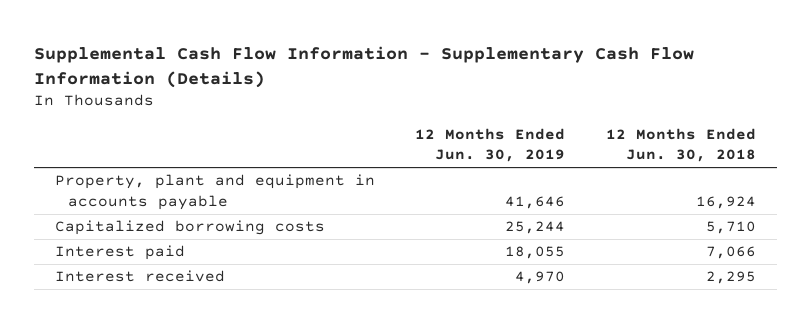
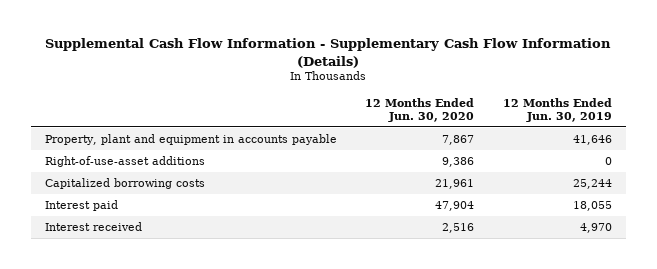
[606,127,757,163] 12 Months Ended Jun. 30, 2018 -> none
none -> [365,97,475,122] 12 Months Ended Jun. 30, 2020
none -> [45,156,206,168] Right-of-use-asset additions

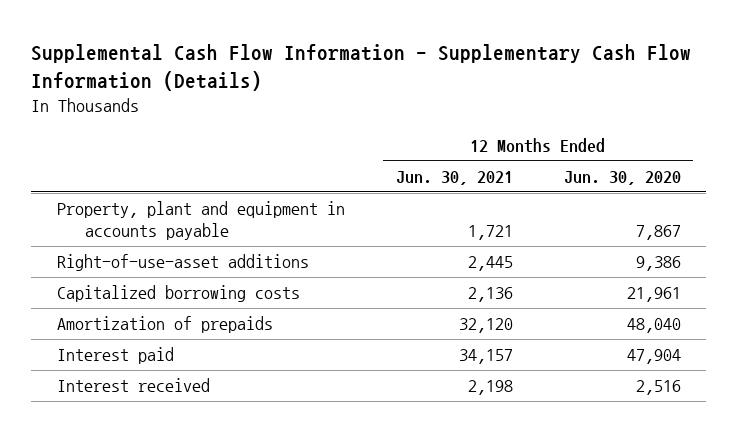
[502,97,612,122] 12 Months Ended Jun. 30, 2019 -> none
none -> [395,170,513,185] Jun. 30, 2021
none -> [56,316,273,334] Amortization of prepaids

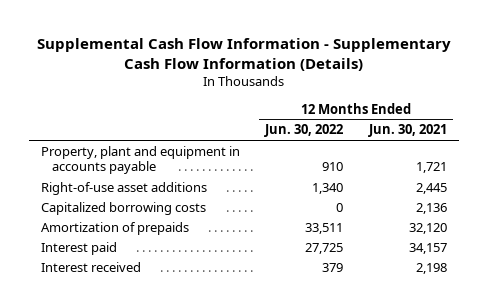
[563,170,681,185] Jun. 30, 2020 -> none
none -> [264,124,344,138] Jun. 30, 2022
[56,254,309,272] Right-of-use-asset additions -> [41,181,208,195] Right-of-use asset additions

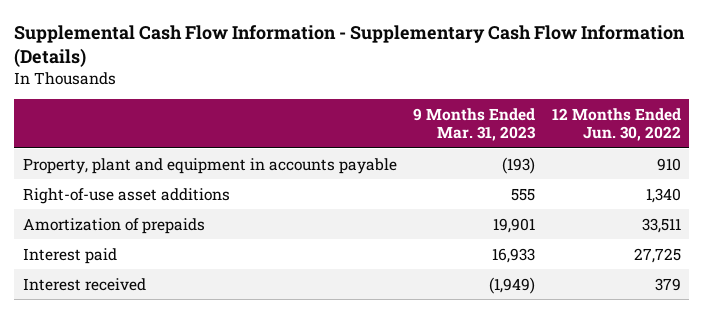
[367,124,447,138] Jun. 30, 2021 -> none
none -> [413,107,537,142] 9 Months Ended Mar. 31, 2023
[41,201,207,215] Capitalized borrowing costs -> none

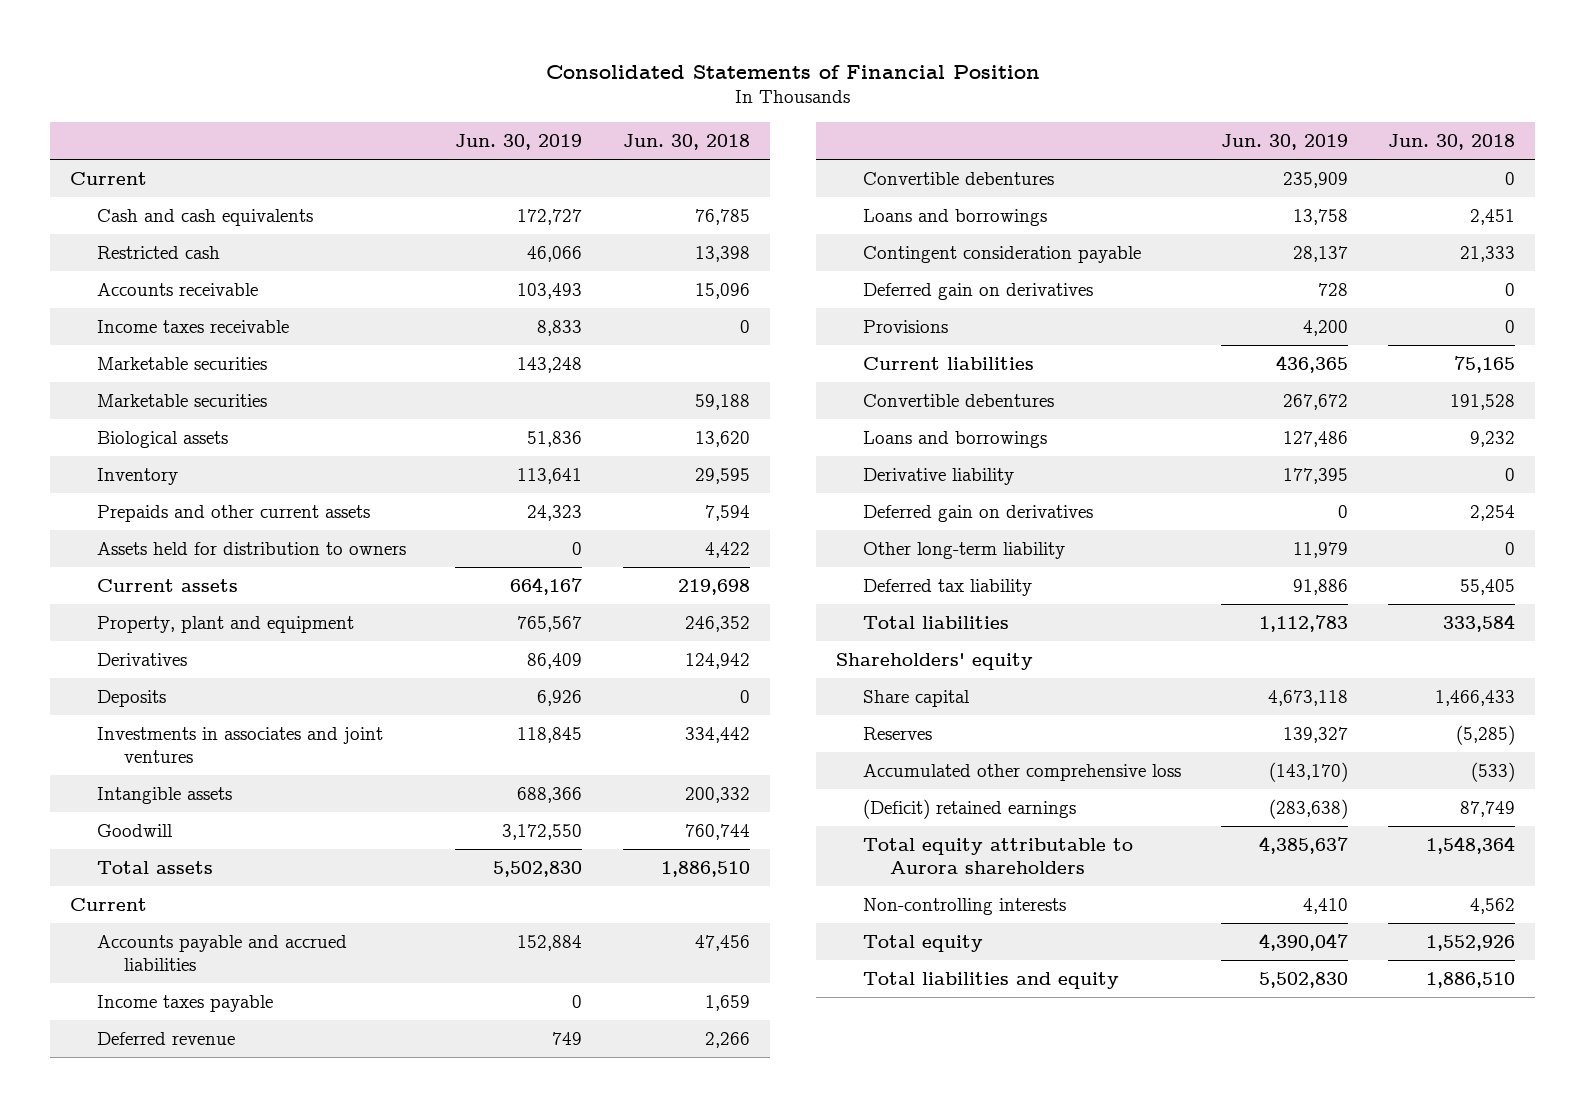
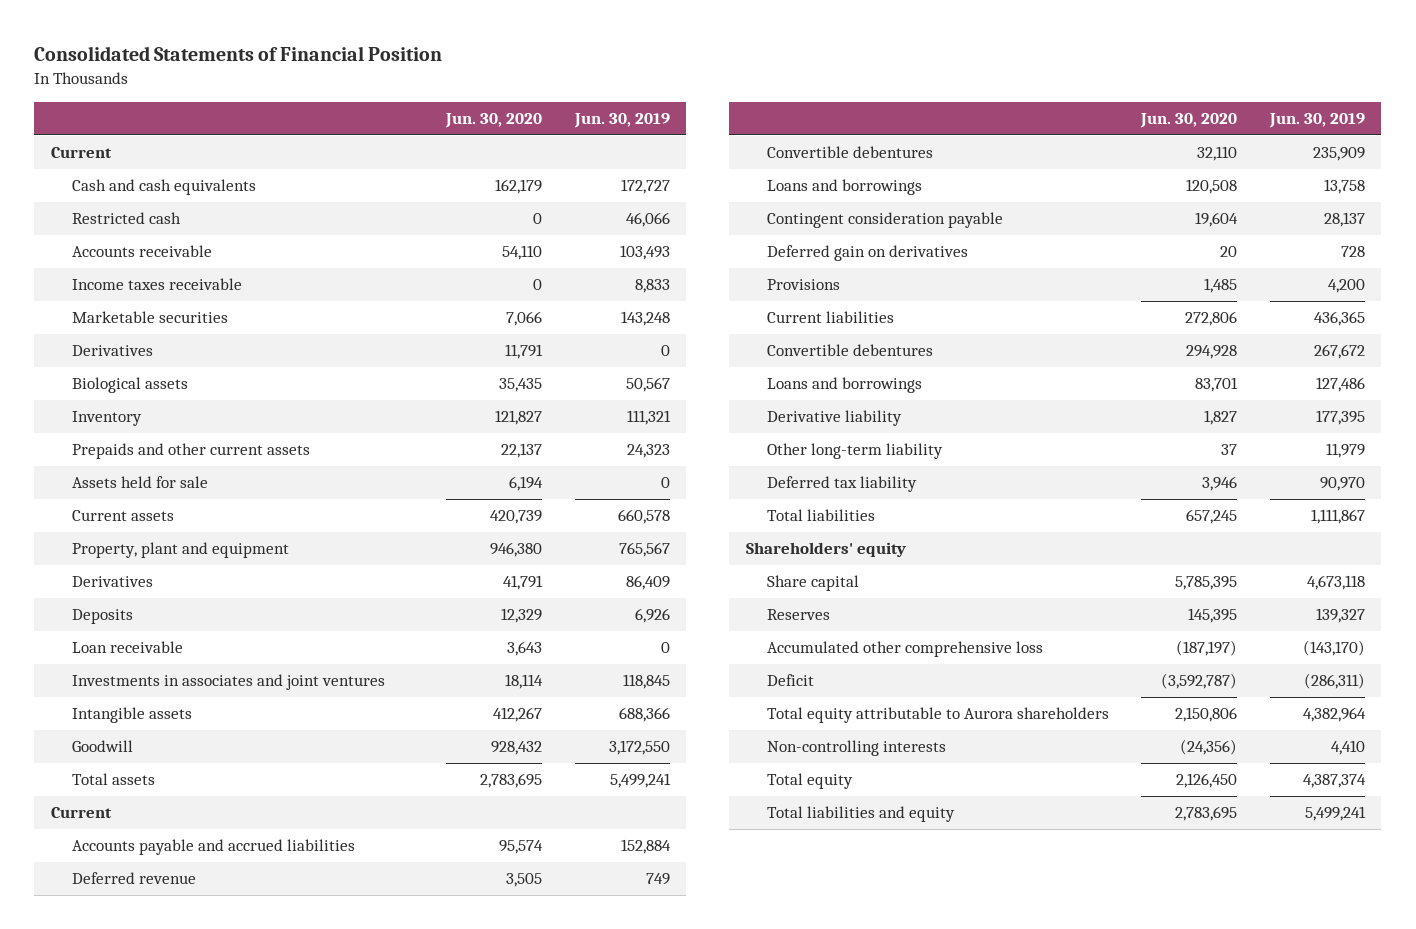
[622,133,750,150] Jun. 30, 2018 -> none
none -> [445,112,543,128] Jun. 30, 2020
[97,393,268,407] Marketable securities -> none
none -> [71,345,153,357] Derivatives
[527,430,583,447] 51,836 -> [626,377,671,393] 50,567
[517,467,583,484] 113,641 -> [627,410,672,426] 111,321
[97,541,407,555] Assets held for distribution to owners -> none
none -> [71,476,208,489] Assets held for sale
[510,576,583,595] 664,167 -> [618,509,671,525] 660,578
none -> [71,641,183,654] Loan receivable
[493,860,583,877] 5,502,830 -> [610,773,672,789] 5,499,241
[97,994,274,1012] Income taxes payable -> none
[862,504,1093,522] Deferred gain on derivatives -> none
[1293,578,1349,595] 91,886 -> [1320,477,1366,492] 90,970
[1259,614,1349,632] 1,112,783 -> [1311,509,1366,525] 1,111,867
[862,798,1076,819] (Deficit) retained earnings -> [766,674,814,687] Deficit
[1269,798,1349,819] (283,638) -> [1304,673,1366,690] (286,311)
[1259,835,1349,854] 4,385,637 -> [1303,707,1367,723] 4,382,964
[1259,932,1349,951] 4,390,047 -> [1303,774,1367,789] 4,387,374
[1259,971,1349,988] 5,502,830 -> [1305,806,1367,822] 5,499,241

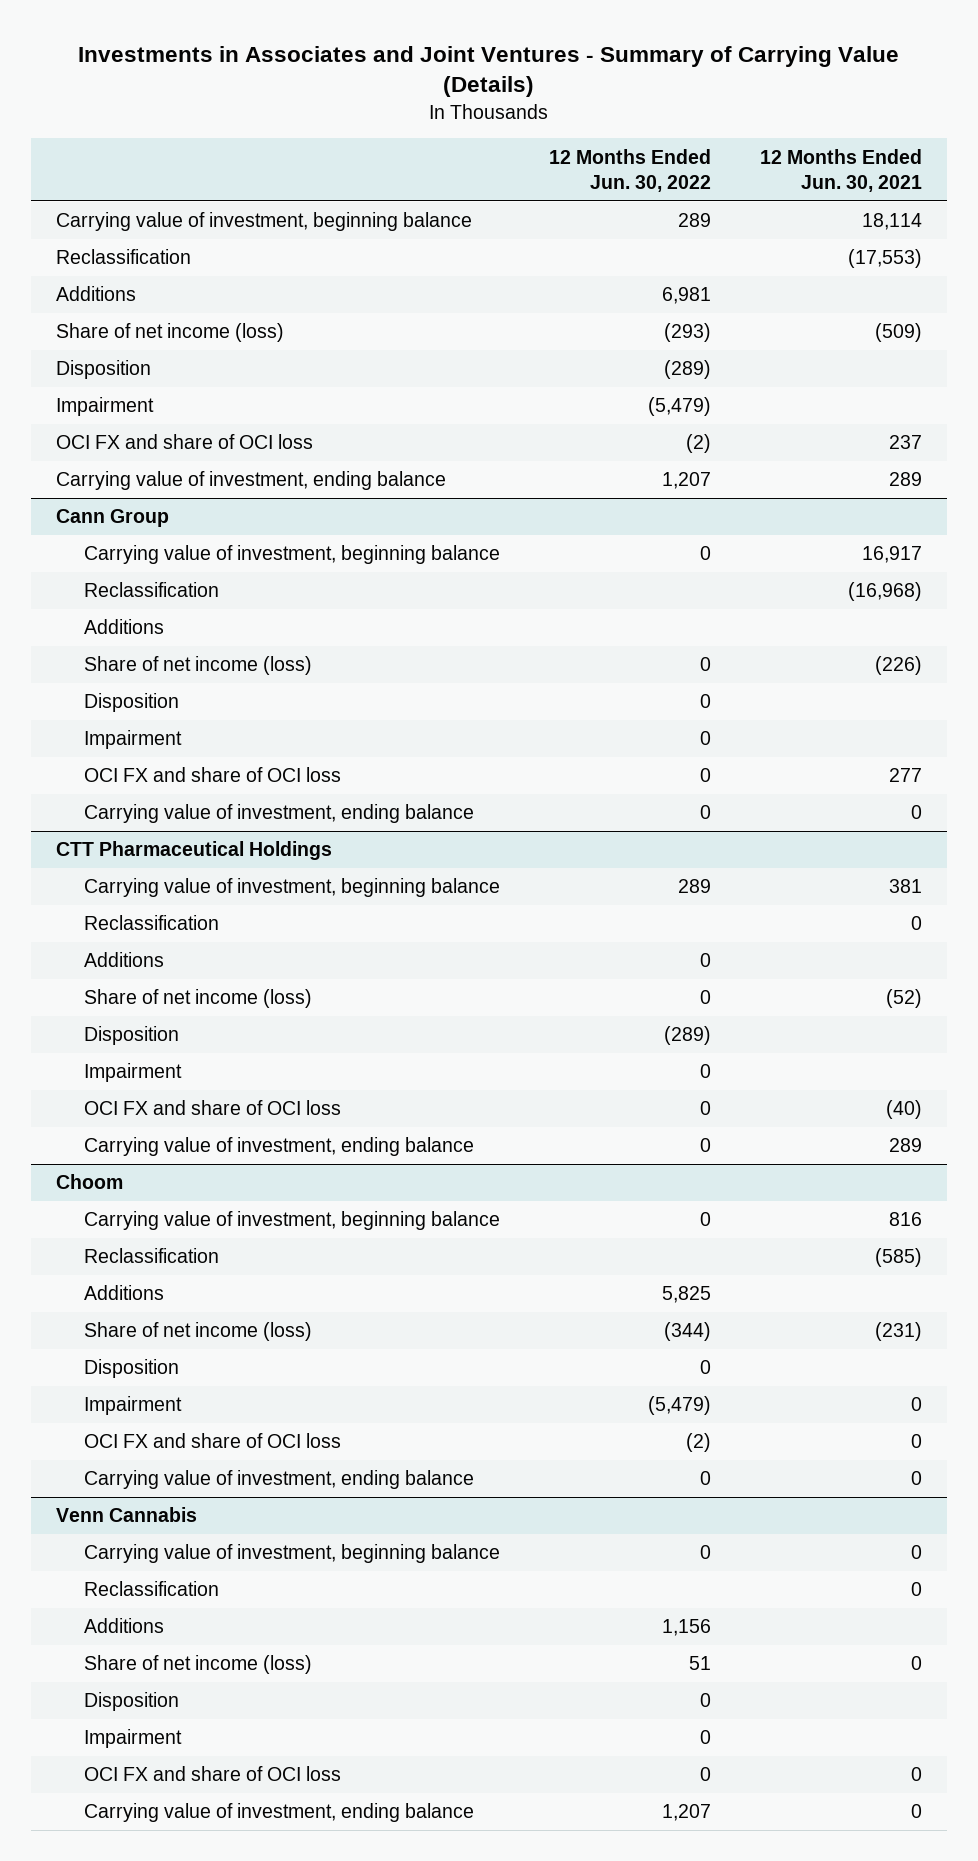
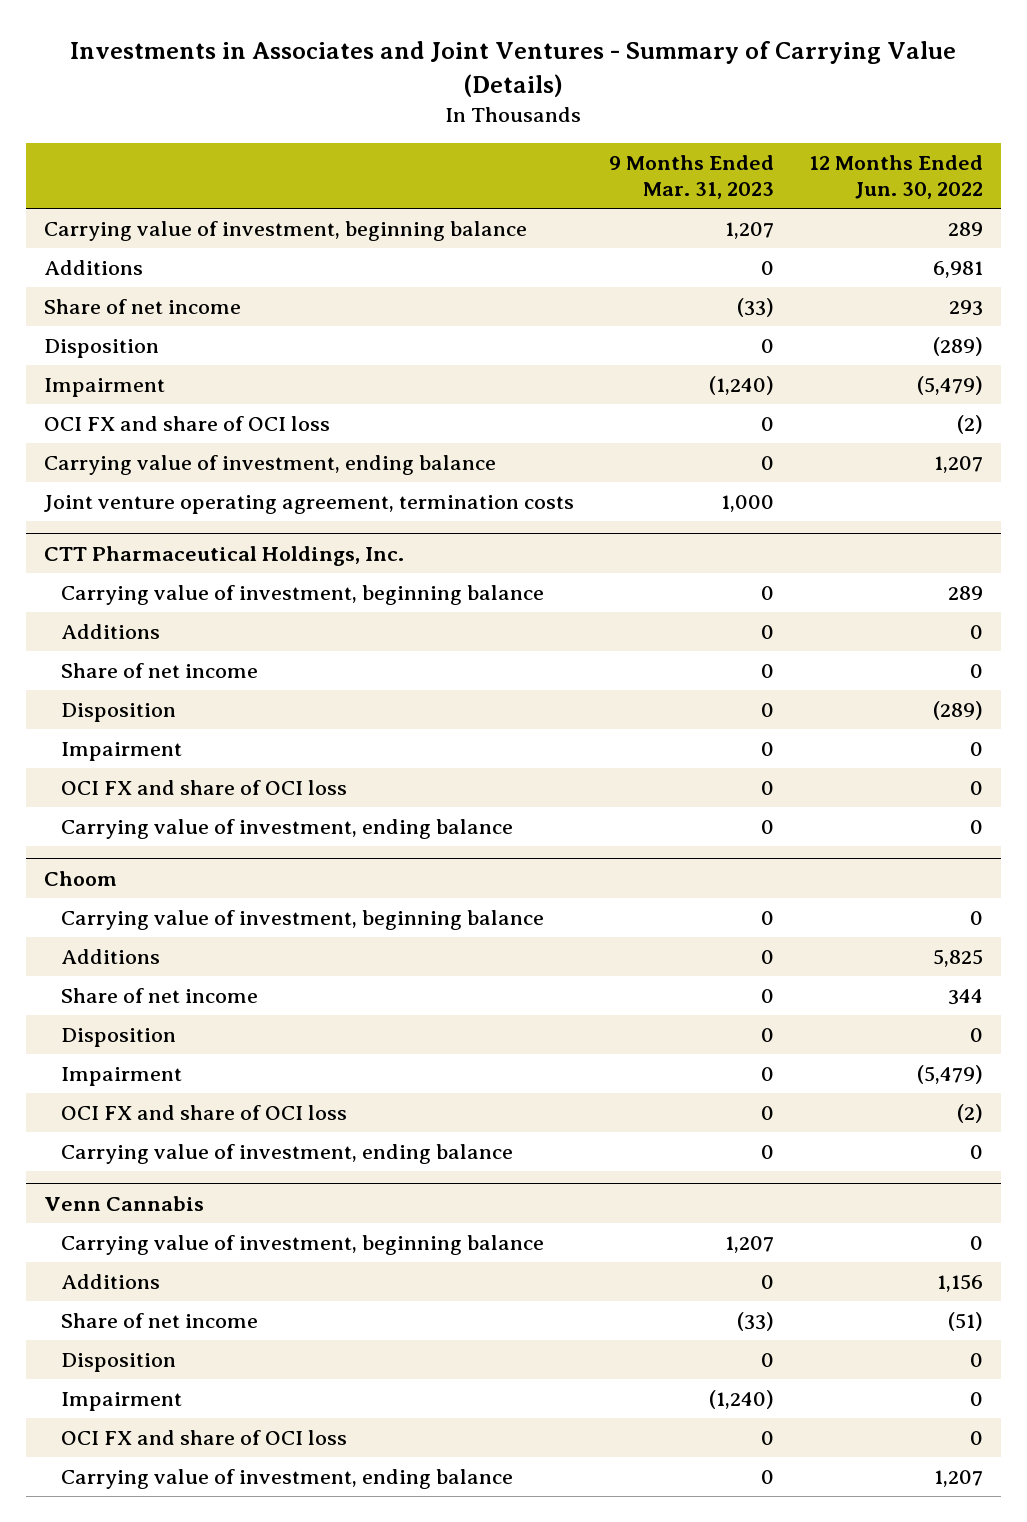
[760,148,923,192] 12 Months Ended Jun. 30, 2021 -> none
none -> [608,155,774,200] 9 Months Ended Mar. 31, 2023
[55,249,191,265] Reclassification -> none
[55,323,284,343] Share of net income (loss) -> [43,299,241,315] Share of net income
[664,323,712,343] (293) -> [948,300,983,317] 293
[55,509,169,528] Cann Group -> none
[83,545,500,565] Carrying value of investment, beginning balance -> none
[83,582,219,598] Reclassification -> none
[83,619,164,635] Additions -> none
[83,656,312,676] Share of net income (loss) -> none
[83,693,179,713] Disposition -> none
[83,730,182,750] Impairment -> none
[83,767,341,783] OCI FX and share of OCI loss -> none
[83,804,474,824] Carrying value of investment, ending balance -> none
none -> [43,495,574,515] Joint venture operating agreement, termination costs
[55,841,332,861] CTT Pharmaceutical Holdings -> [43,546,404,567] CTT Pharmaceutical Holdings, Inc.
[83,915,219,931] Reclassification -> none
[83,989,312,1009] Share of net income (loss) -> [60,663,258,679] Share of net income
[83,1248,219,1264] Reclassification -> none
[83,1322,312,1342] Share of net income (loss) -> [60,988,258,1004] Share of net income
[664,1322,712,1342] (344) -> [947,989,983,1006] 344
[83,1581,219,1597] Reclassification -> none
[83,1655,312,1675] Share of net income (loss) -> [60,1313,258,1329] Share of net income
[689,1656,712,1671] 51 -> [947,1312,983,1332] (51)

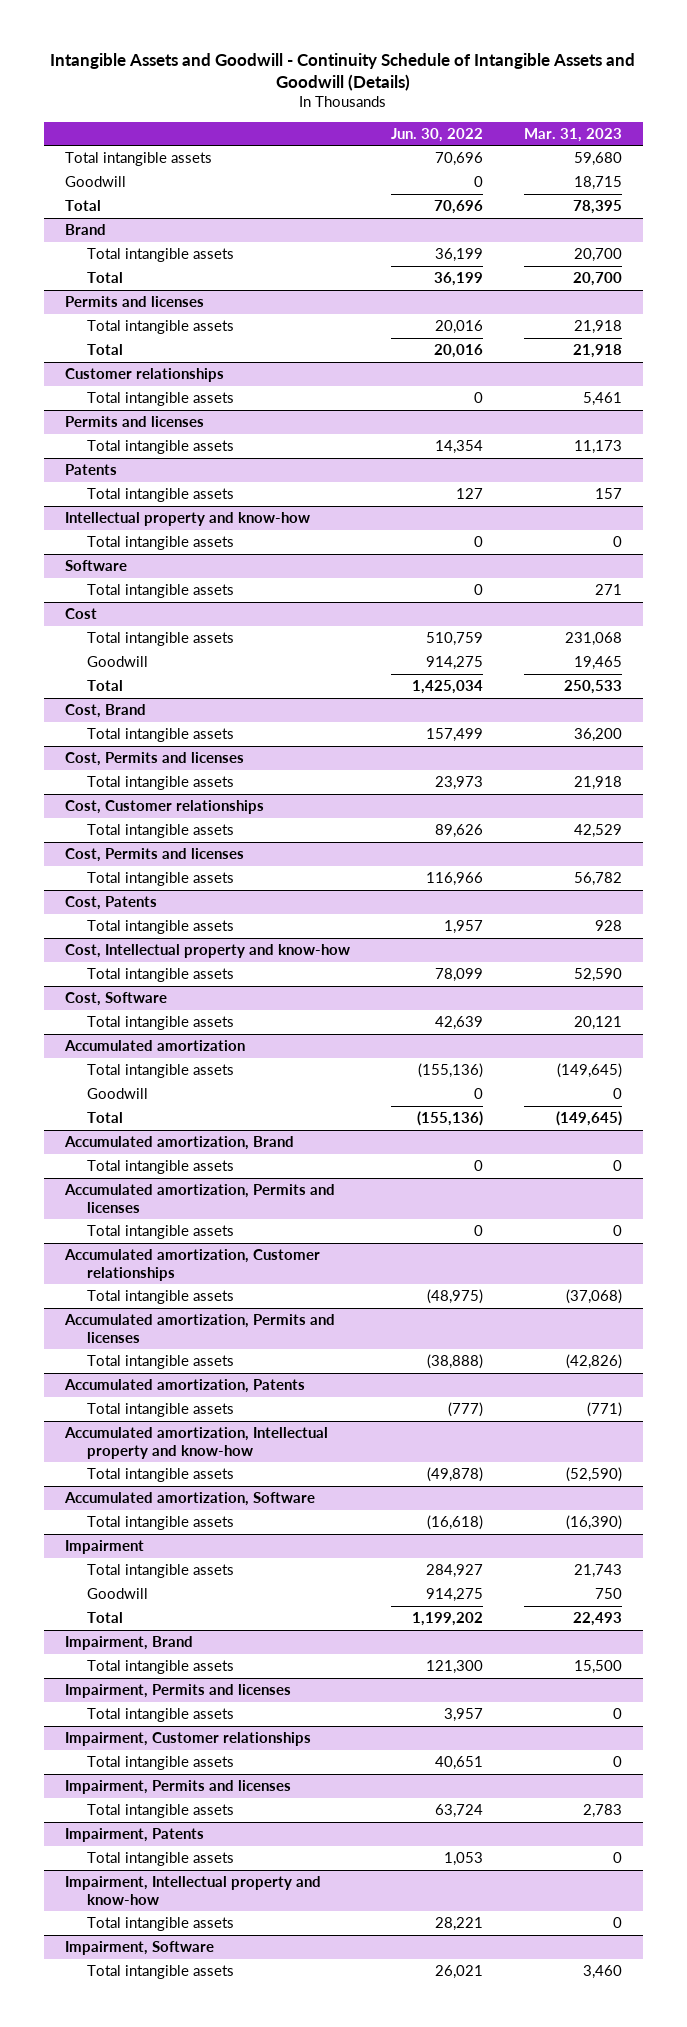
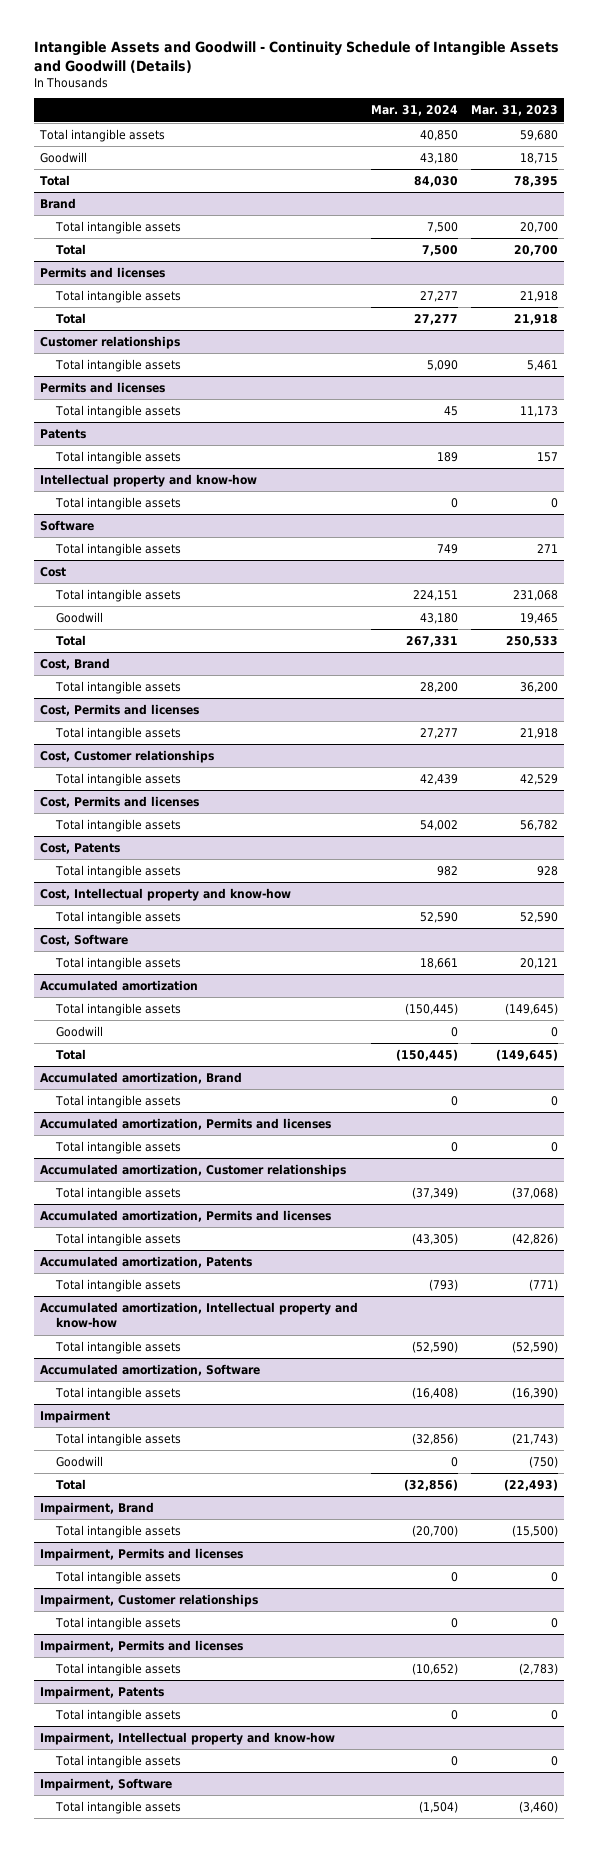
[390,127,483,142] Jun. 30, 2022 -> none
none -> [370,105,458,117] Mar. 31, 2024
[574,1563,623,1578] 21,743 -> [511,1432,558,1445] (21,743)
[595,1587,623,1599] 750 -> [528,1455,558,1468] (750)
[573,1611,623,1626] 22,493 -> [503,1478,558,1491] (22,493)
[574,1659,623,1674] 15,500 -> [511,1524,558,1537] (15,500)
[583,1803,623,1818] 2,783 -> [518,1662,558,1675] (2,783)
[583,1964,623,1979] 3,460 -> [518,1800,558,1813] (3,460)

